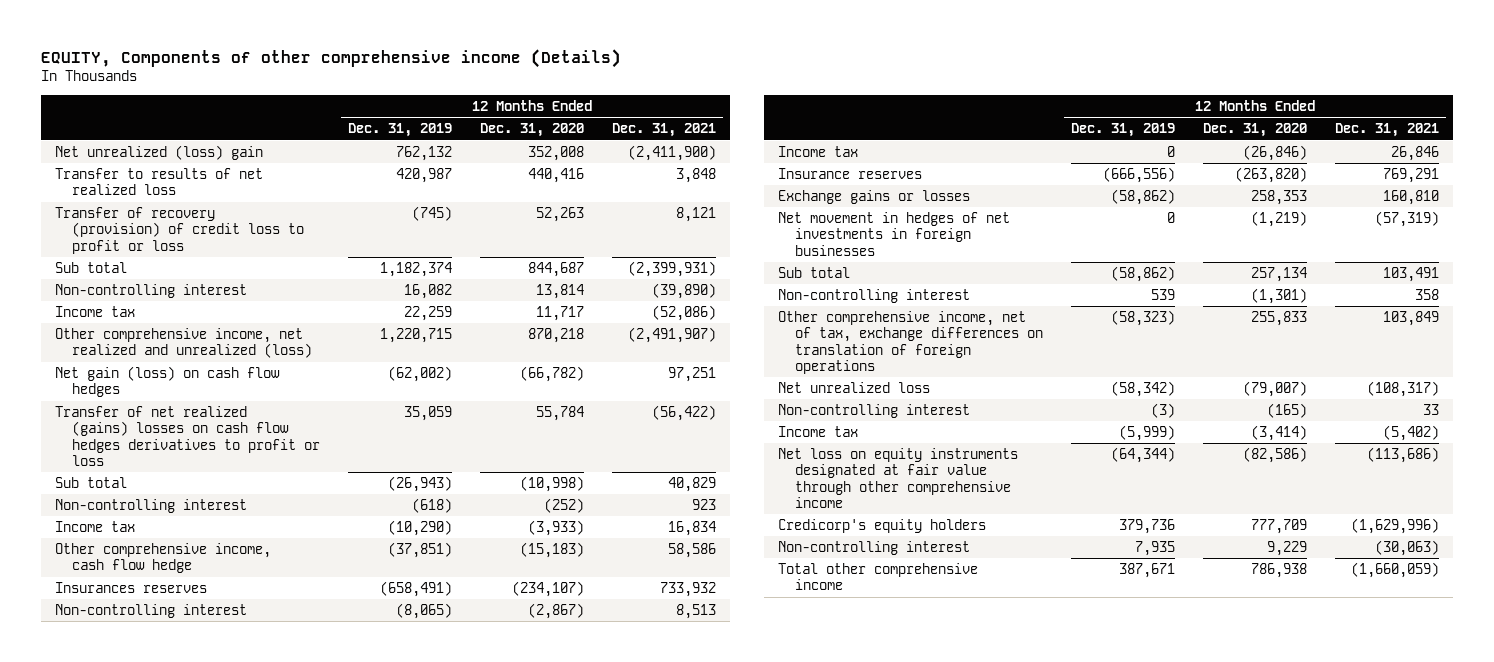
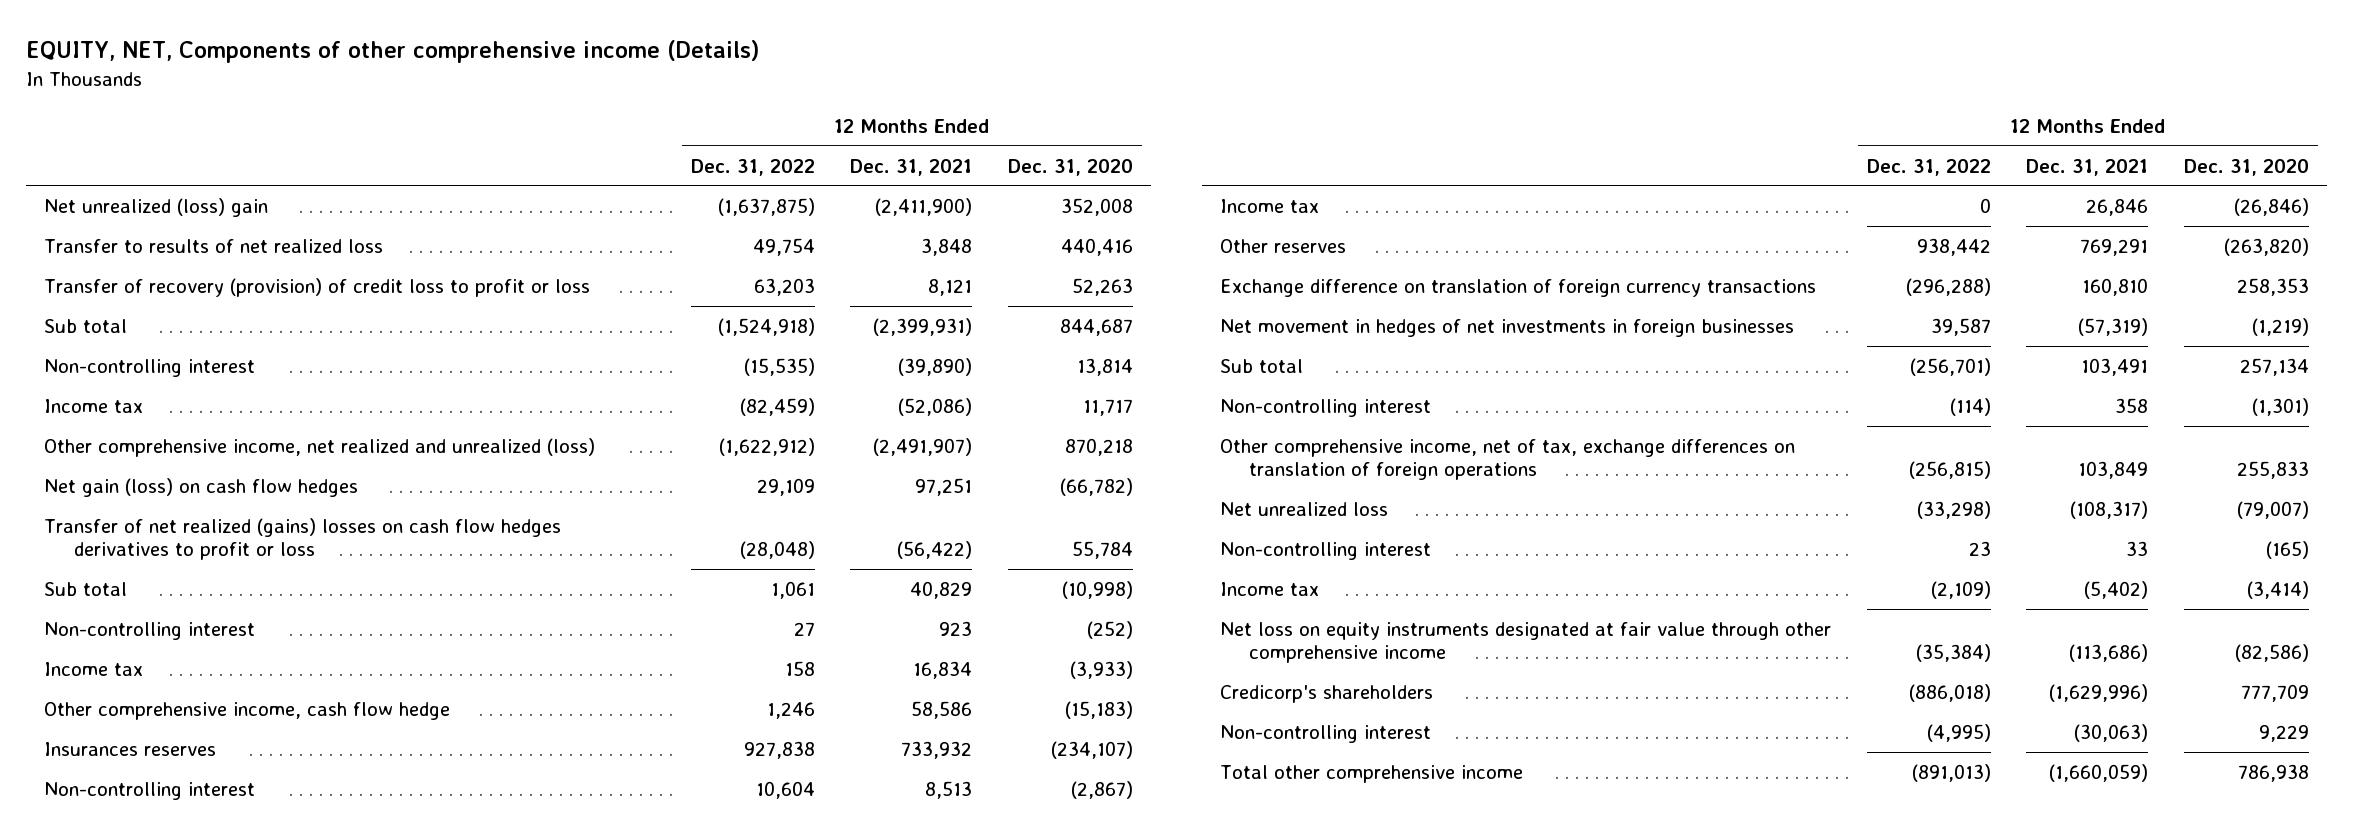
[41,48,622,68] EQUITY, Components of other comprehensive income (Details) -> [26,39,760,63] EQUITY, NET, Components of other comprehensive income (Details)
[347,123,452,138] Dec. 31, 2019 -> none
none -> [690,158,815,176] Dec. 31, 2022
[778,167,923,179] Insurance reserves -> [1219,238,1346,253] Other reserves
[778,189,971,204] Exchange gains or losses -> [1219,278,1816,297] Exchange difference on translation of foreign currency transactions
[778,518,987,533] Credicorp's equity holders -> [1219,684,1433,703] Credicorp's shareholders

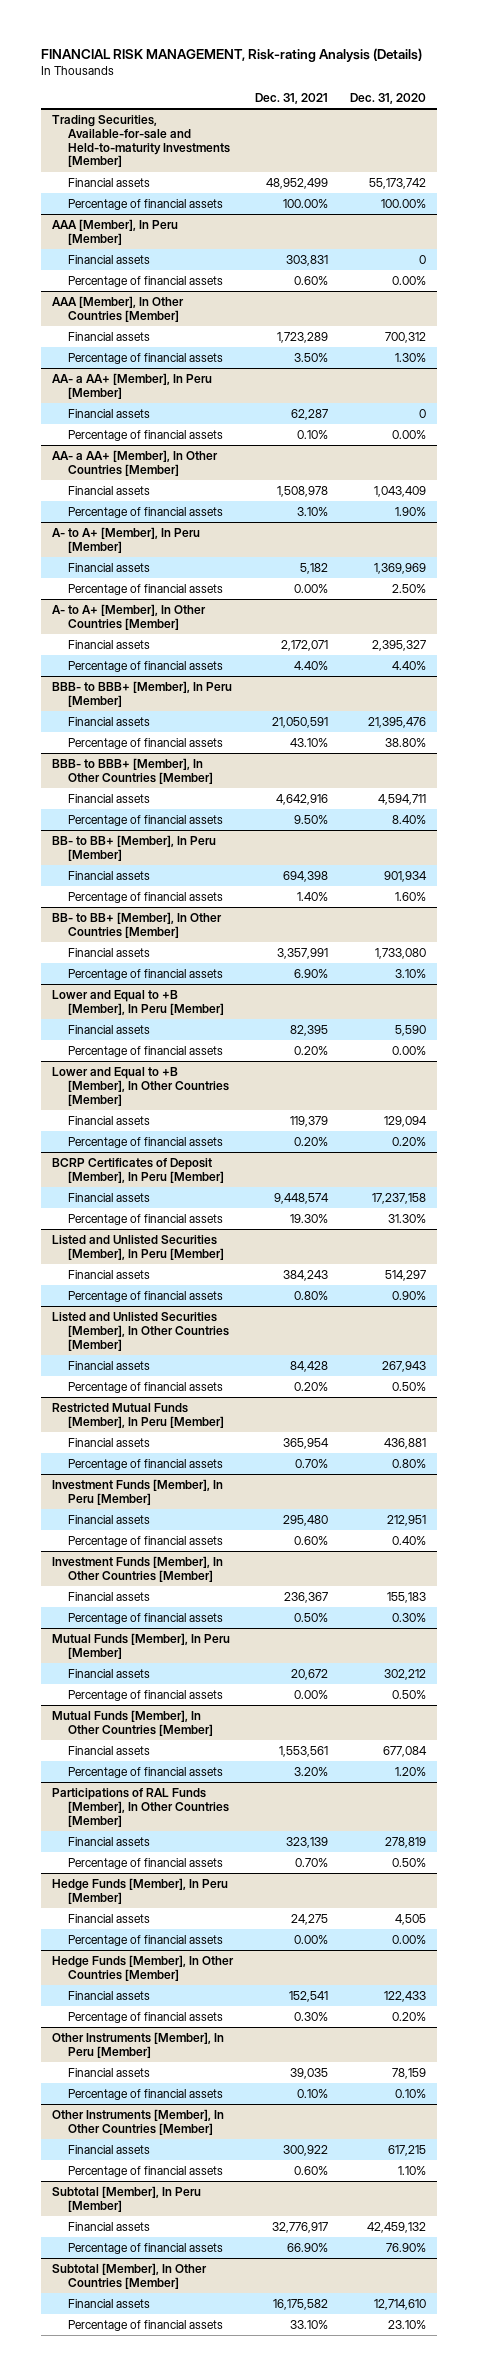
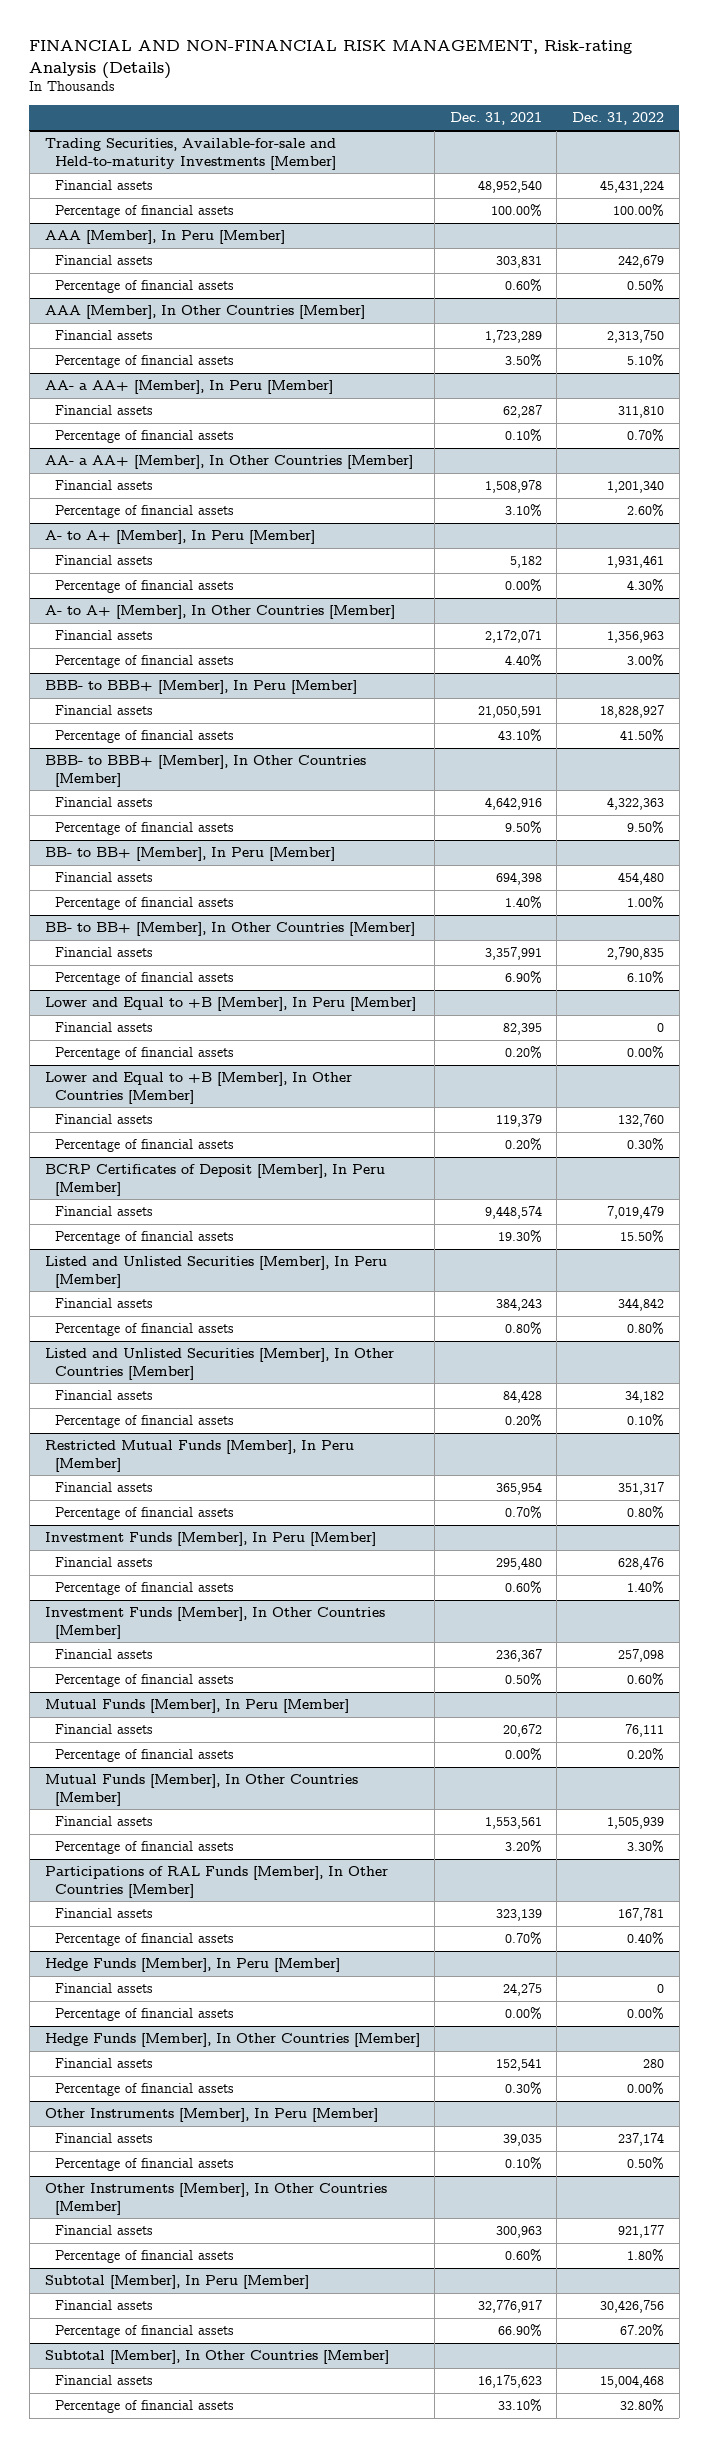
[40,48,422,63] FINANCIAL RISK MANAGEMENT, Risk-rating Analysis (Details) -> [29,39,633,79] FINANCIAL AND NON-FINANCIAL RISK MANAGEMENT, Risk-rating Analysis (Details)
[349,92,426,104] Dec. 31, 2020 -> none
none -> [572,112,665,126] Dec. 31, 2022
[265,177,328,189] 48,952,499 -> [477,180,542,194] 48,952,540
[282,2144,328,2156] 300,922 -> [495,2226,542,2239] 300,963
[272,2298,328,2310] 16,175,582 -> [477,2375,542,2389] 16,175,623

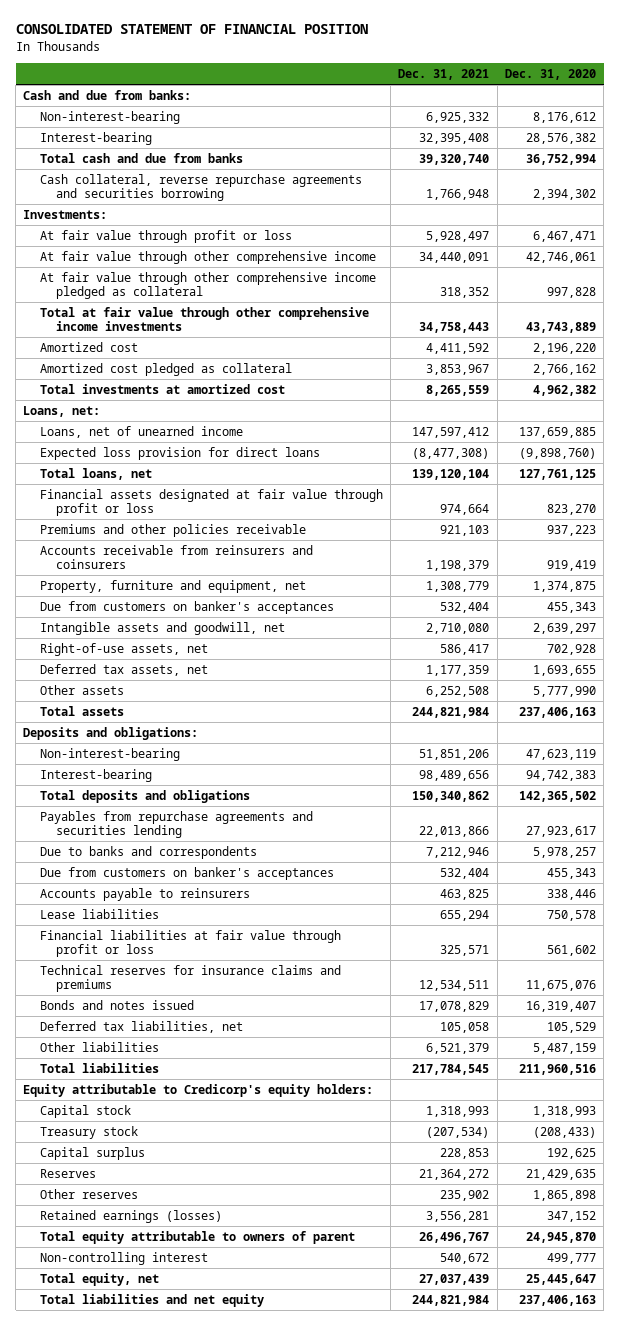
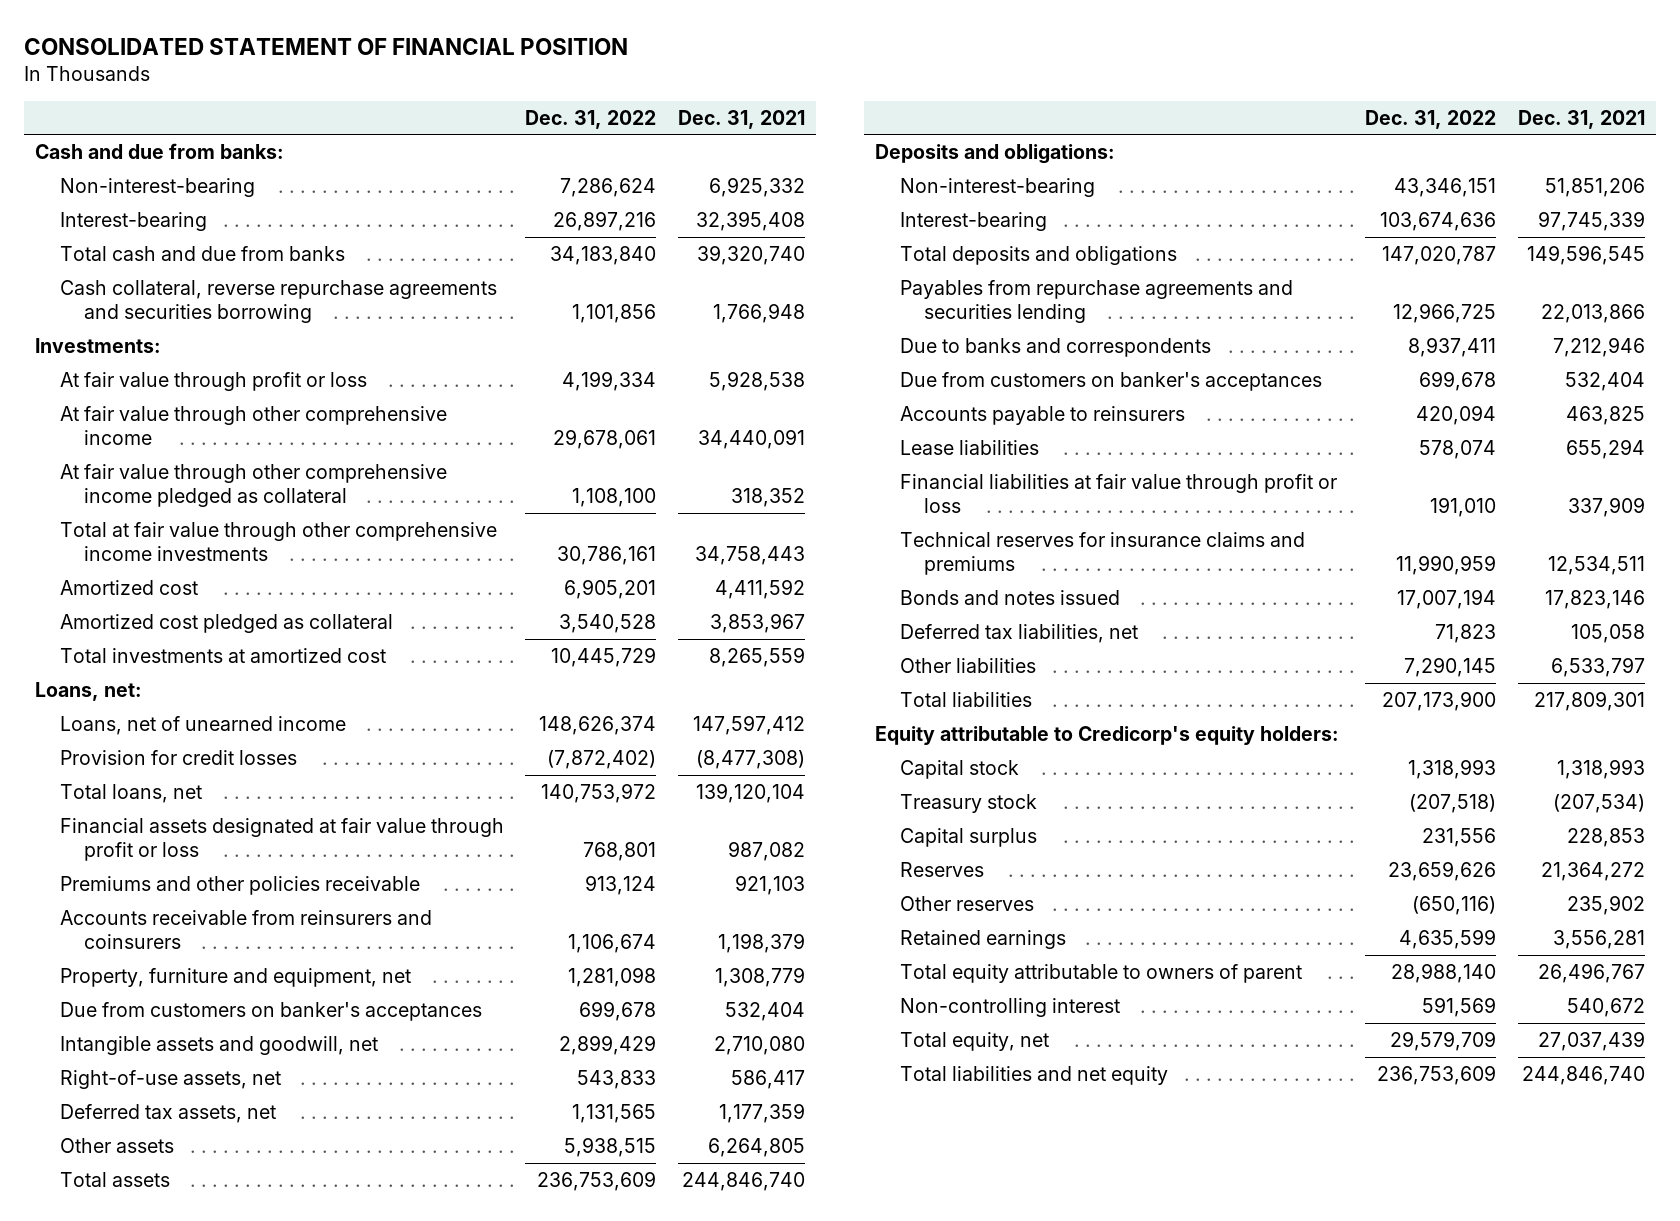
[504,68,596,80] Dec. 31, 2020 -> none
none -> [525,109,657,129] Dec. 31, 2022
[426,230,490,242] 5,928,497 -> [708,371,805,392] 5,928,538
[39,446,320,460] Expected loss provision for direct loans -> [59,750,297,766] Provision for credit losses
[440,503,490,515] 974,664 -> [727,841,805,862] 987,082
[426,685,490,697] 6,252,508 -> [707,1138,805,1158] 6,264,805
[412,706,490,718] 244,821,984 -> [681,1172,805,1192] 244,846,740
[419,769,490,781] 98,489,656 -> [1537,211,1645,232] 97,745,339
[412,790,490,802] 150,340,862 -> [1526,245,1645,266] 149,596,545
[440,944,490,956] 325,571 -> [1567,497,1645,518] 337,909
[419,1000,490,1012] 17,078,829 -> [1544,590,1645,610] 17,823,146
[426,1042,490,1054] 6,521,379 -> [1550,657,1645,678] 6,533,797
[412,1063,490,1075] 217,784,545 -> [1533,691,1645,712] 217,809,301
[39,1209,222,1223] Retained earnings (losses) -> [899,930,1066,950] Retained earnings
[412,1294,490,1306] 244,821,984 -> [1521,1066,1645,1086] 244,846,740

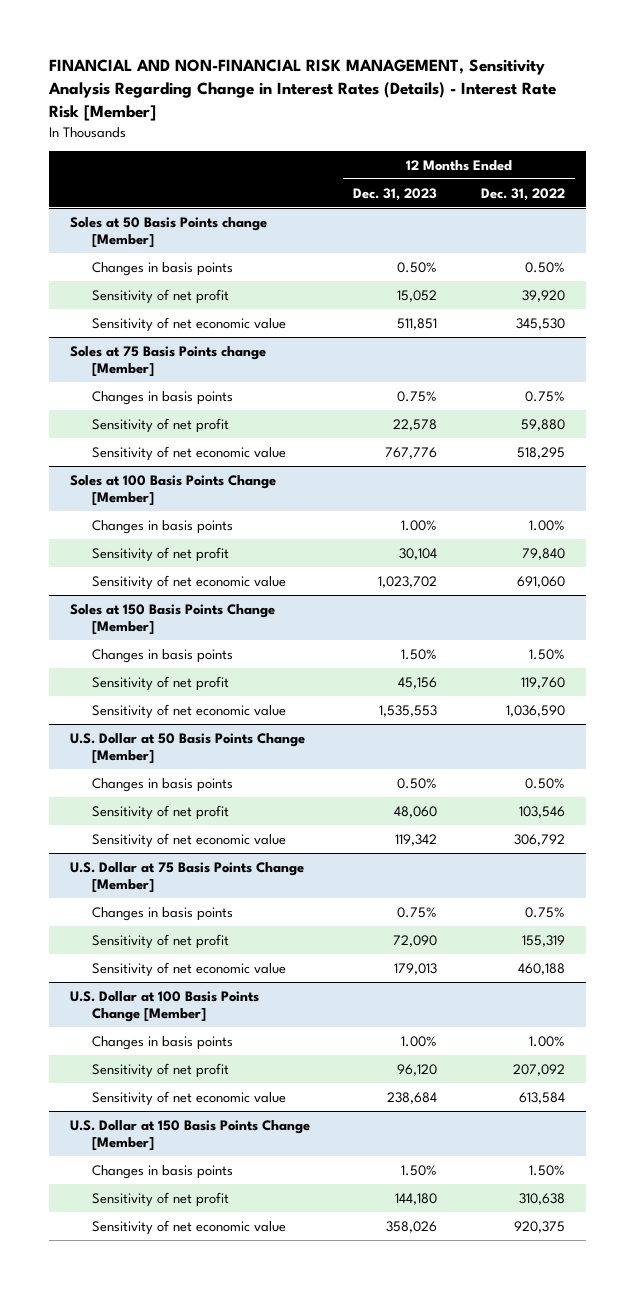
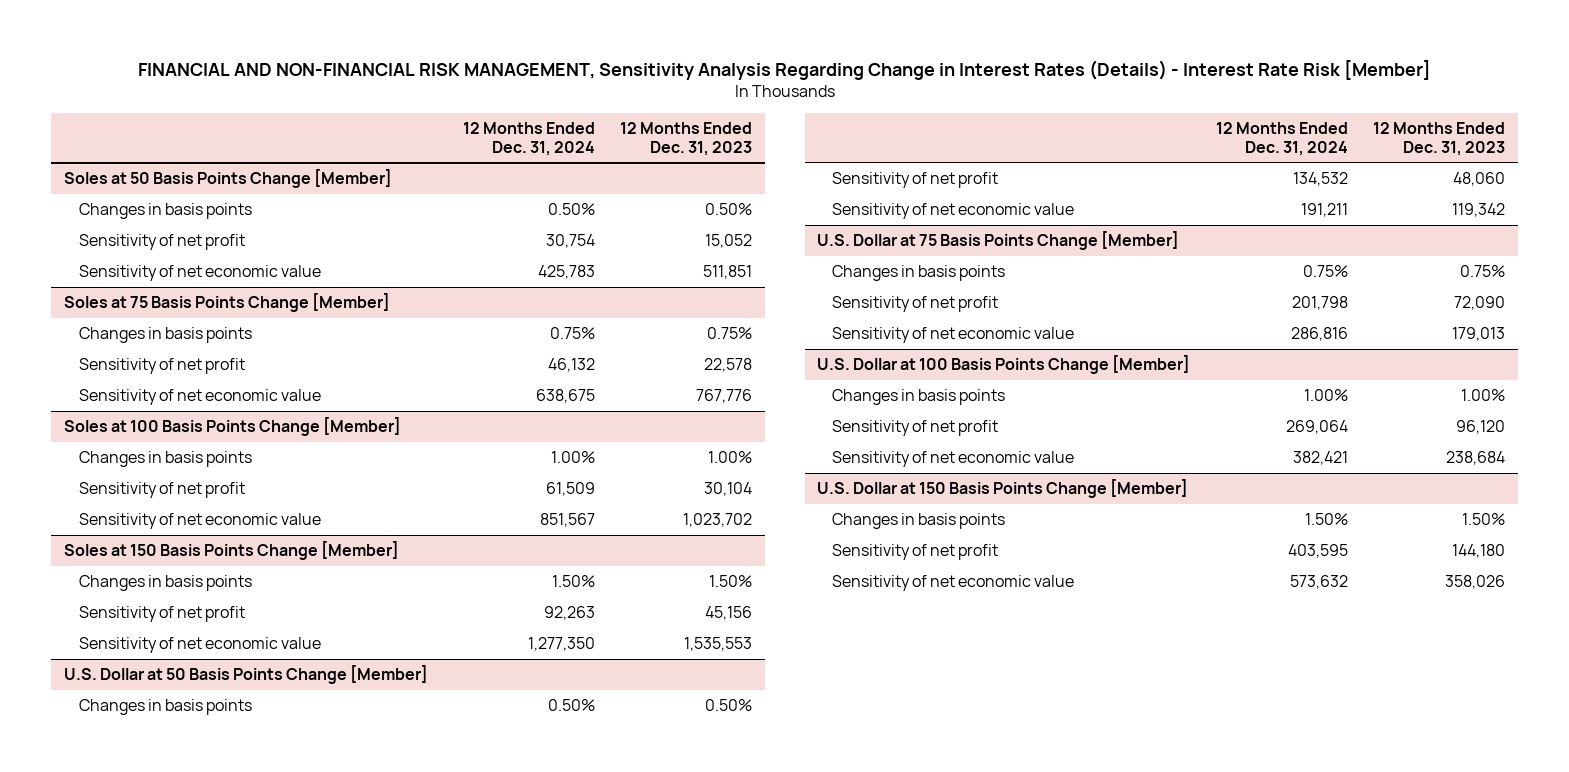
[480,187,565,201] Dec. 31, 2022 -> none
none -> [462,122,595,156] 12 Months Ended Dec. 31, 2024
[70,216,268,249] Soles at 50 Basis Points change [Member] -> [64,169,393,189] Soles at 50 Basis Points Change [Member]
[70,345,267,378] Soles at 75 Basis Points change [Member] -> [64,293,391,313] Soles at 75 Basis Points Change [Member]

